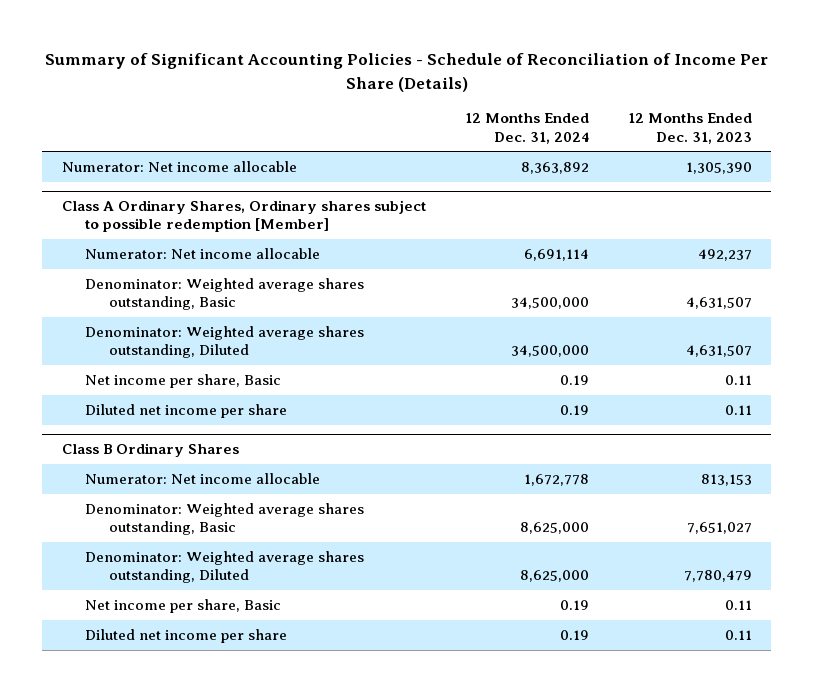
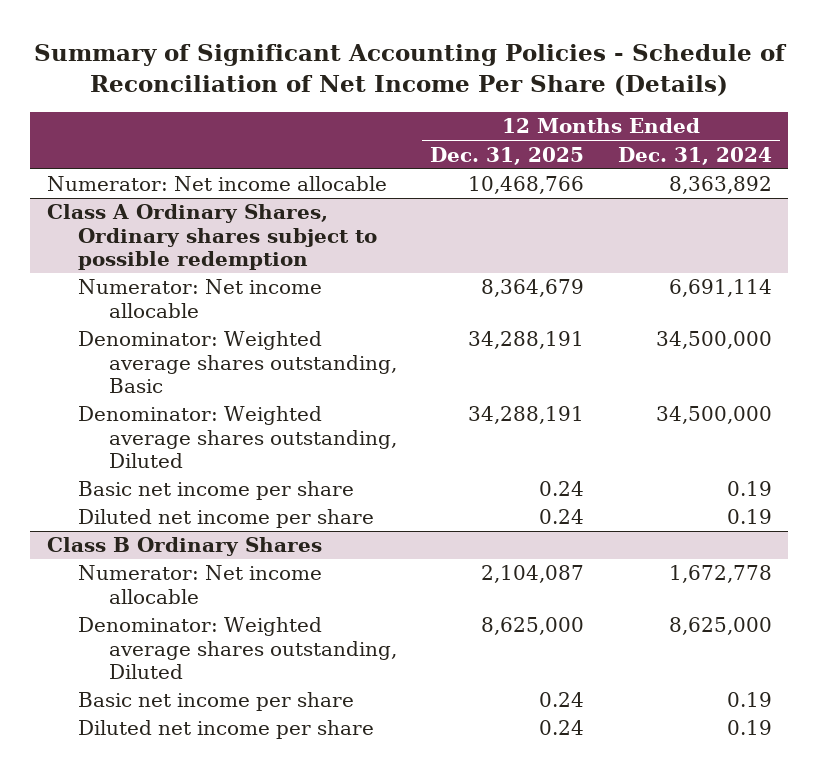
[44,53,768,92] Summary of Significant Accounting Policies - Schedule of Reconciliation of Income Per Share (Details) -> [34,44,788,96] Summary of Significant Accounting Policies - Schedule of Reconciliation of Net Income Per Share (Details)
[627,113,752,144] 12 Months Ended Dec. 31, 2023 -> none
none -> [430,146,585,165] Dec. 31, 2025
[61,200,426,233] Class A Ordinary Shares, Ordinary shares subject to possible redemption [Member] -> [47,204,377,270] Class A Ordinary Shares, Ordinary shares subject to possible redemption
[85,373,282,388] Net income per share, Basic -> [77,481,354,501] Basic net income per share
[85,502,365,536] Denominator: Weighted average shares outstanding, Basic -> none
[85,598,282,613] Net income per share, Basic -> [77,692,354,712] Basic net income per share

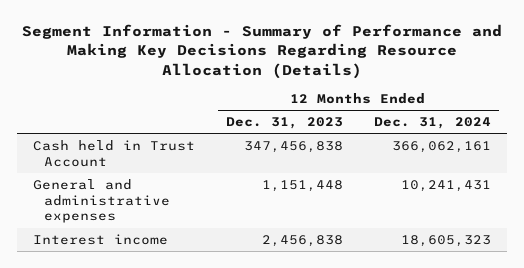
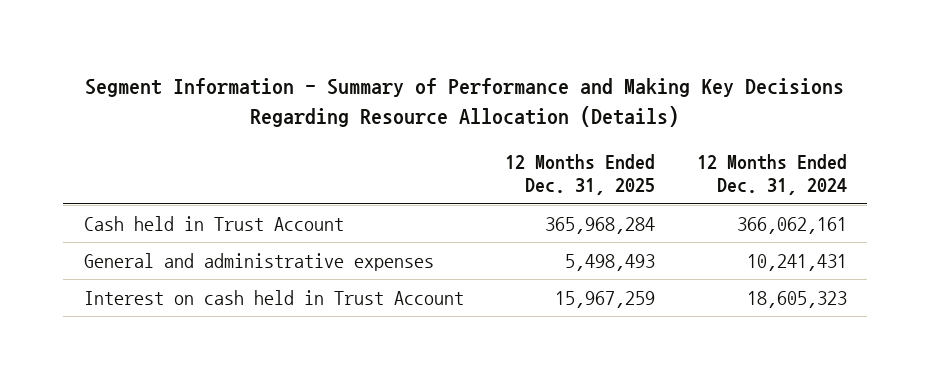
[225,117,343,130] Dec. 31, 2023 -> none
none -> [505,153,656,196] 12 Months Ended Dec. 31, 2025
[32,233,168,245] Interest income -> [84,289,465,305] Interest on cash held in Trust Account

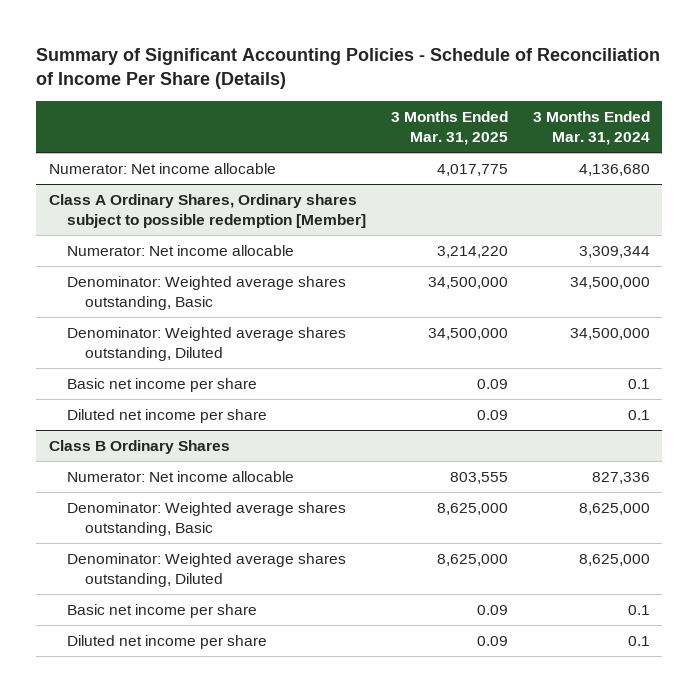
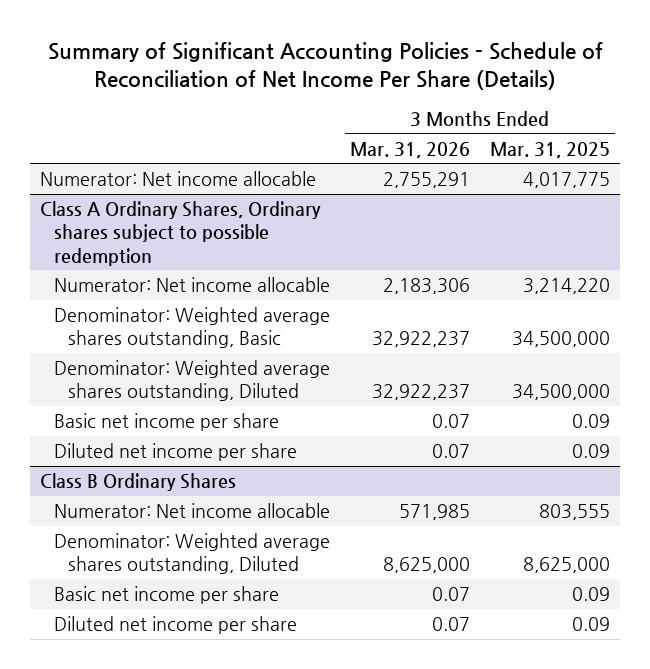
[36,47,661,90] Summary of Significant Accounting Policies - Schedule of Reconciliation of Income Per Share (Details) -> [48,42,604,90] Summary of Significant Accounting Policies - Schedule of Reconciliation of Net Income Per Share (Details)
[532,111,650,145] 3 Months Ended Mar. 31, 2024 -> none
none -> [350,141,471,158] Mar. 31, 2026
[48,194,366,228] Class A Ordinary Shares, Ordinary shares subject to possible redemption [Member] -> [40,201,322,266] Class A Ordinary Shares, Ordinary shares subject to possible redemption
[66,502,346,536] Denominator: Weighted average shares outstanding, Basic -> none

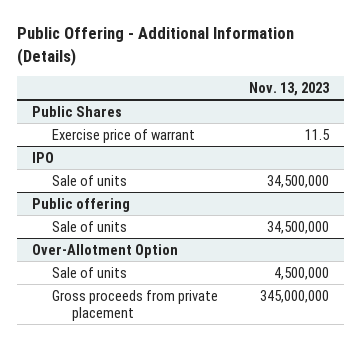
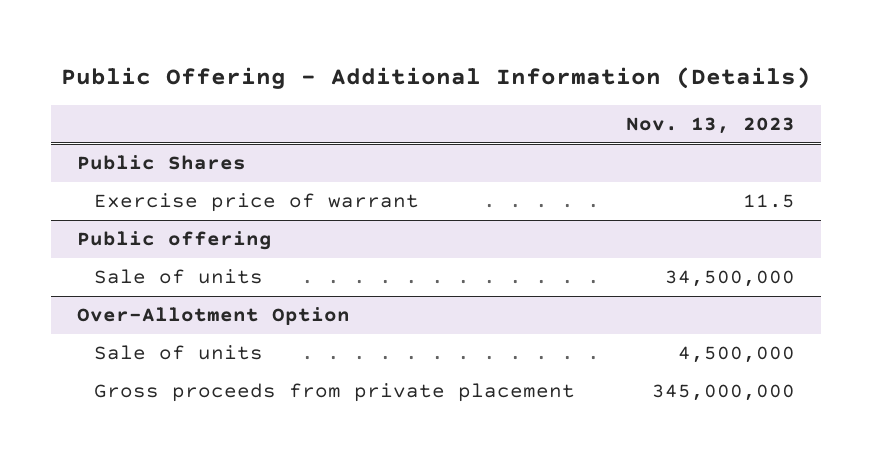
[32,151,55,163] IPO -> none
[52,174,128,186] Sale of units -> none

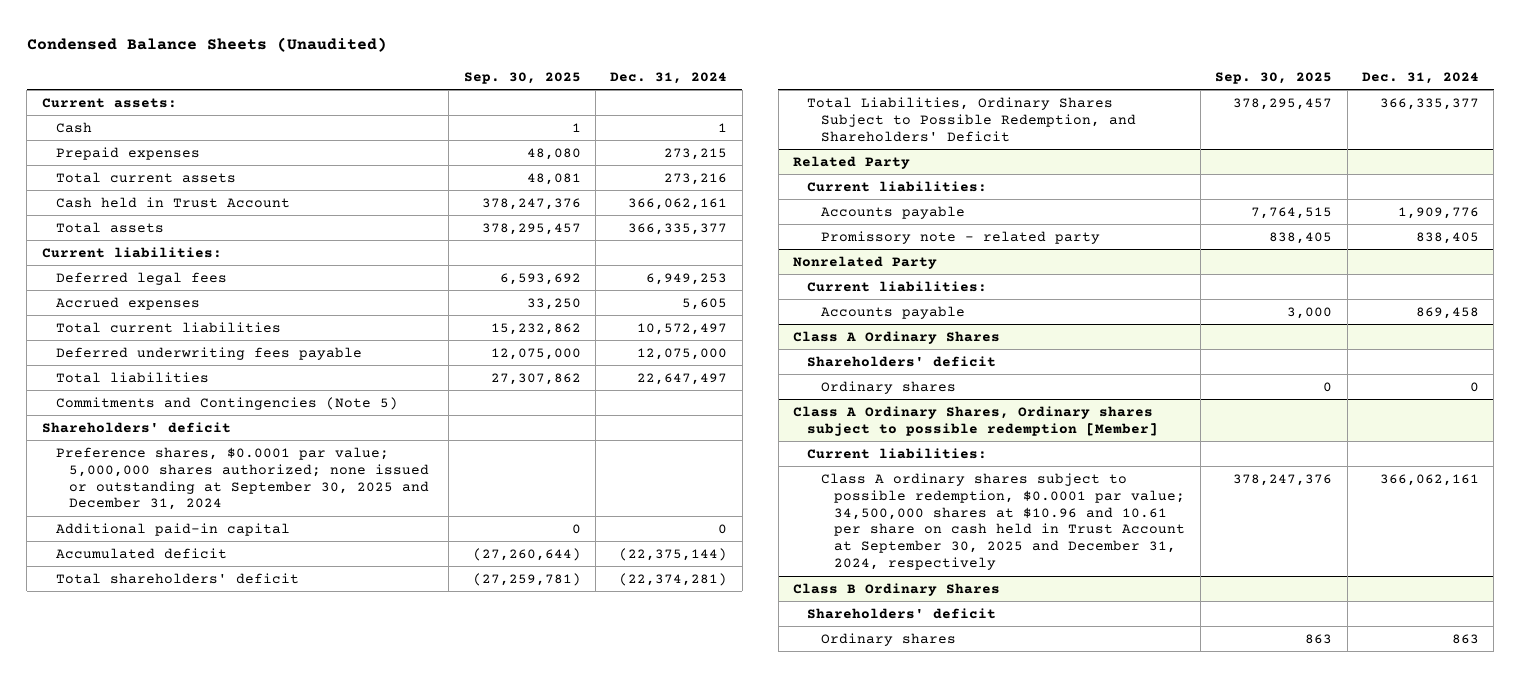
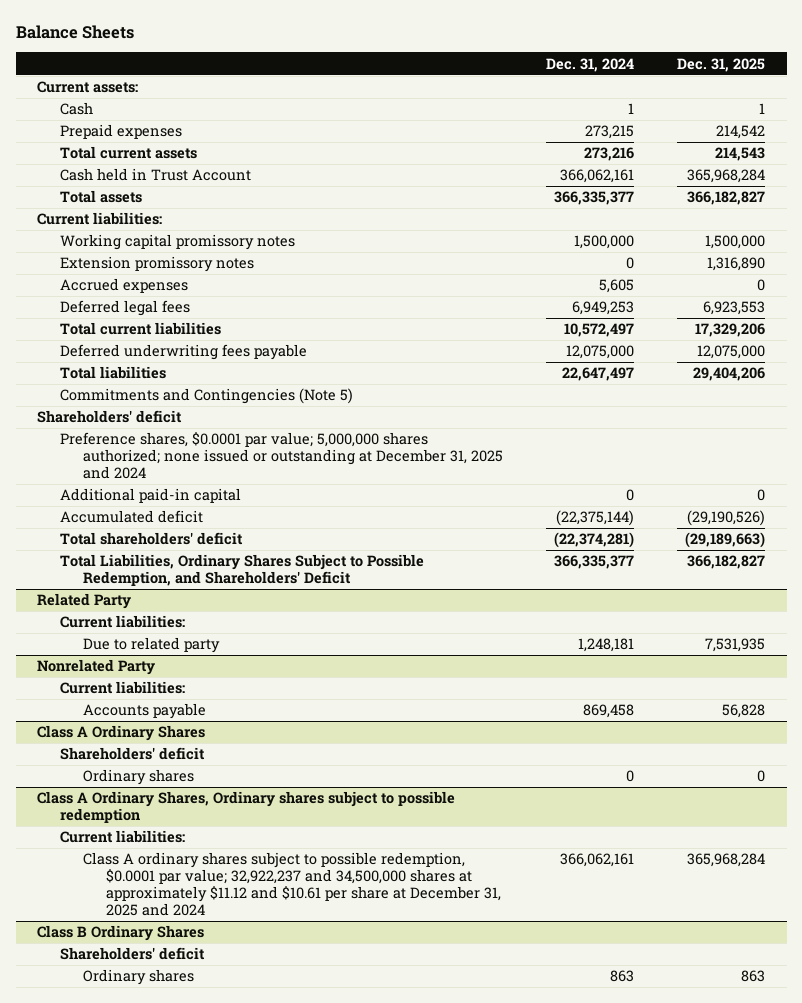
[26,37,387,53] Condensed Balance Sheets (Unaudited) -> [15,25,134,40] Balance Sheets
[463,71,581,84] Sep. 30, 2025 -> none
none -> [677,57,766,72] Dec. 31, 2025
none -> [60,234,296,251] Working capital promissory notes
none -> [60,256,255,273] Extension promissory notes
[55,271,227,285] Deferred legal fees -> [60,300,191,317] Deferred legal fees
[55,446,430,511] Preference shares, $0.0001 par value; 5,000,000 shares authorized; none issued or outstanding at September 30, 2025 and December 31, 2024 -> [60,432,504,480] Preference shares, $0.0001 par value; 5,000,000 shares authorized; none issued or outstanding at December 31, 2025 and 2024
[820,205,965,219] Accounts payable -> none
[820,230,1100,244] Promissory note - related party -> [83,637,221,654] Due to related party
[1415,231,1479,244] 838,405 -> [578,638,635,653] 1,248,181
[793,405,1159,436] Class A Ordinary Shares, Ordinary shares subject to possible redemption [Member] -> [37,791,456,824] Class A Ordinary Shares, Ordinary shares subject to possible redemption
[820,472,1186,571] Class A ordinary shares subject to possible redemption, $0.0001 par value; 34,500,000 shares at $10.96 and 10.61 per share on cash held in Trust Account at September 30, 2025 and December 31, 2024, respectively -> [83,852,502,917] Class A ordinary shares subject to possible redemption, $0.0001 par value; 32,922,237 and 34,500,000 shares at approximately $11.12 and $10.61 per share at December 31, 2025 and 2024

